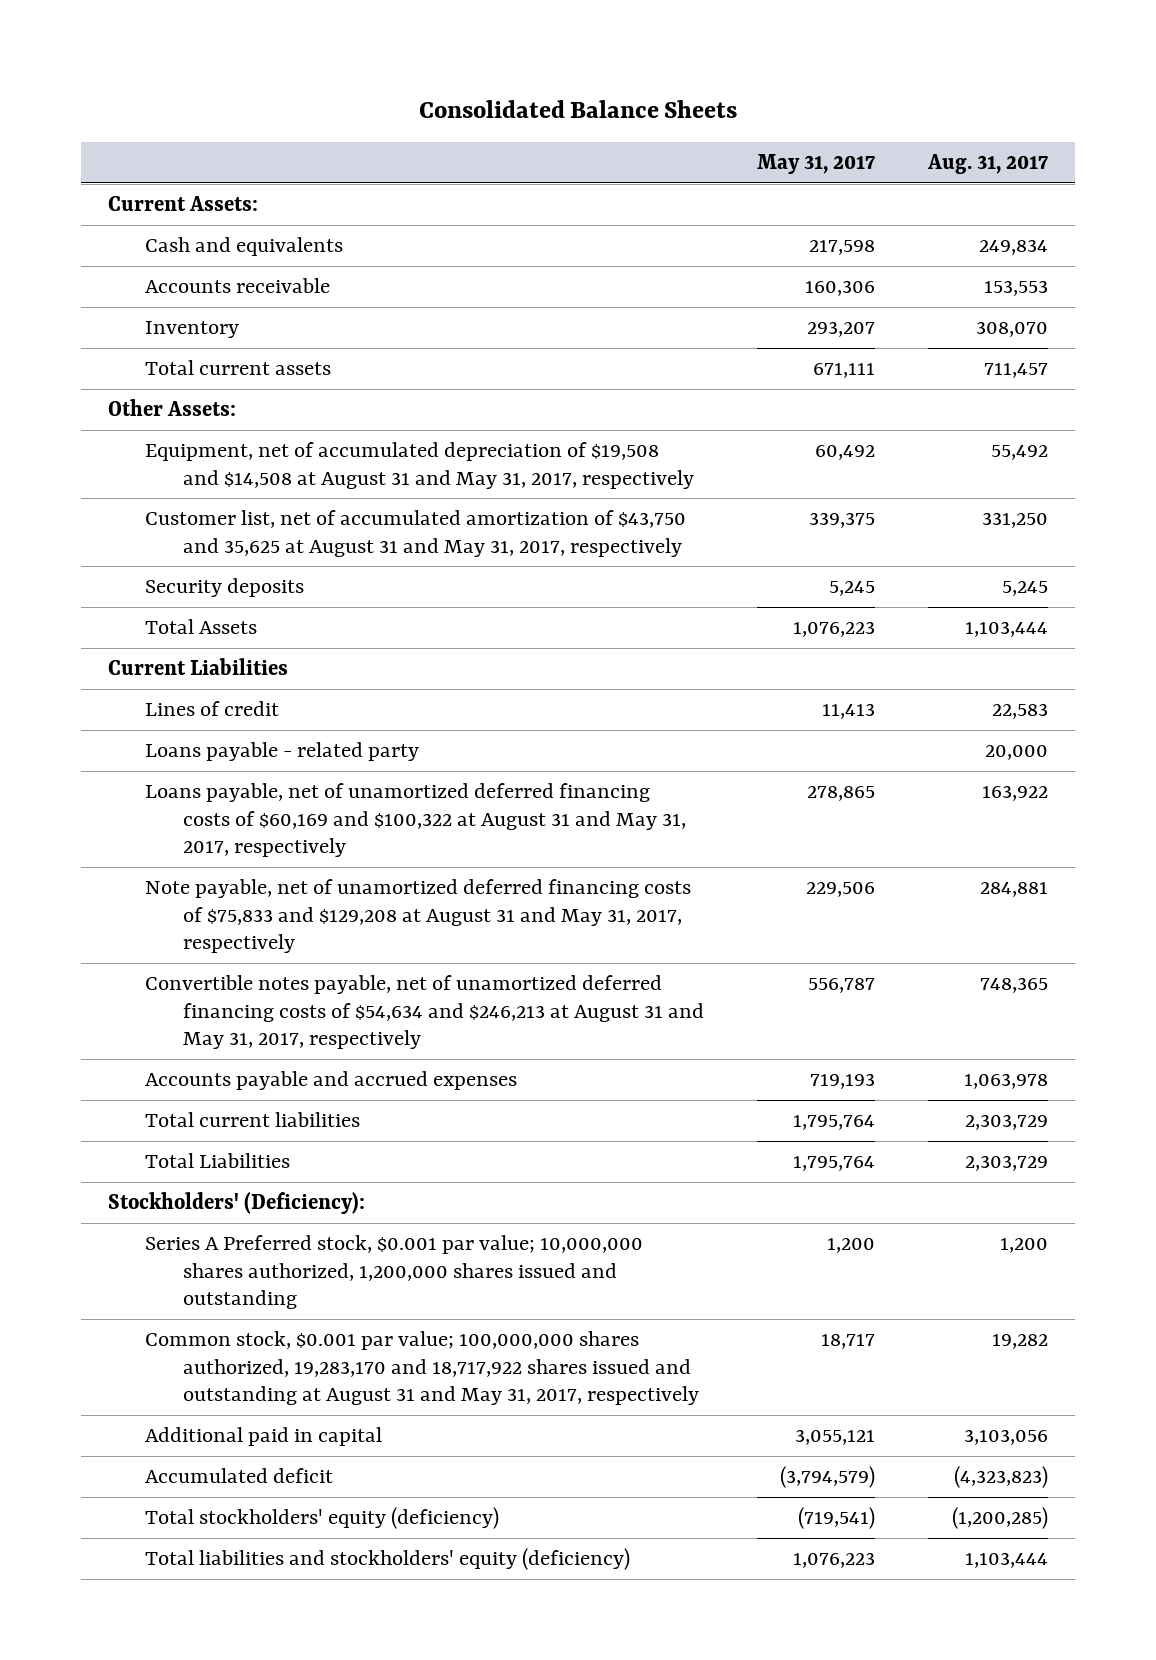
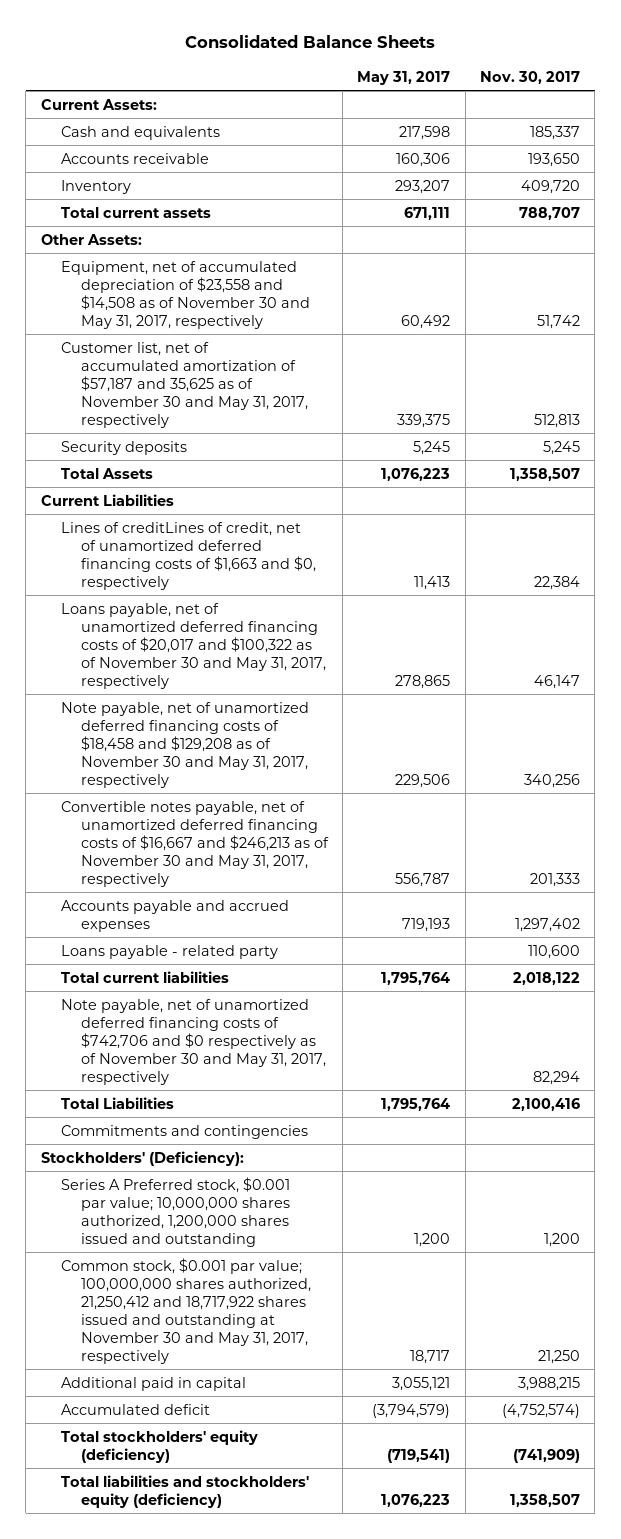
[927,154,1049,175] Aug. 31, 2017 -> none
none -> [479,70,580,84] Nov. 30, 2017
[145,442,695,489] Equipment, net of accumulated depreciation of $19,508 and $14,508 at August 31 and May 31, 2017, respectively -> [60,260,310,329] Equipment, net of accumulated depreciation of $23,558 and $14,508 as of November 30 and May 31, 2017, respectively
[145,510,687,557] Customer list, net of accumulated amortization of $43,750 and 35,625 at August 31 and May 31, 2017, respectively -> [60,341,308,428] Customer list, net of accumulated amortization of $57,187 and 35,625 as of November 30 and May 31, 2017, respectively
[145,701,280,717] Lines of credit -> [60,521,316,590] Lines of creditLines of credit, net of unamortized deferred financing costs of $1,663 and $0, respectively
[145,783,687,858] Loans payable, net of unamortized deferred financing costs of $60,169 and $100,322 at August 31 and May 31, 2017, respectively -> [60,602,326,689] Loans payable, net of unamortized deferred financing costs of $20,017 and $100,322 as of November 30 and May 31, 2017, respectively
[145,879,692,954] Note payable, net of unamortized deferred financing costs of $75,833 and $129,208 at August 31 and May 31, 2017, respectively -> [60,701,309,788] Note payable, net of unamortized deferred financing costs of $18,458 and $129,208 as of November 30 and May 31, 2017, respectively
[145,975,705,1050] Convertible notes payable, net of unamortized deferred financing costs of $54,634 and $246,213 at August 31 and May 31, 2017, respectively -> [60,800,329,887] Convertible notes payable, net of unamortized deferred financing costs of $16,667 and $246,213 as of November 30 and May 31, 2017, respectively
[145,742,420,762] Loans payable - related party -> [60,944,278,959] Loans payable - related party
none -> [60,998,326,1085] Note payable, net of unamortized deferred financing costs of $742,706 and $0 respectively as of November 30 and May 31, 2017, respectively
none -> [60,1124,308,1139] Commitments and contingencies
[145,1331,700,1406] Common stock, $0.001 par value; 100,000,000 shares authorized, 19,283,170 and 18,717,922 shares issued and outstanding at August 31 and May 31, 2017, respectively -> [60,1257,311,1364] Common stock, $0.001 par value; 100,000,000 shares authorized, 21,250,412 and 18,717,922 shares issued and outstanding at November 30 and May 31, 2017, respectively

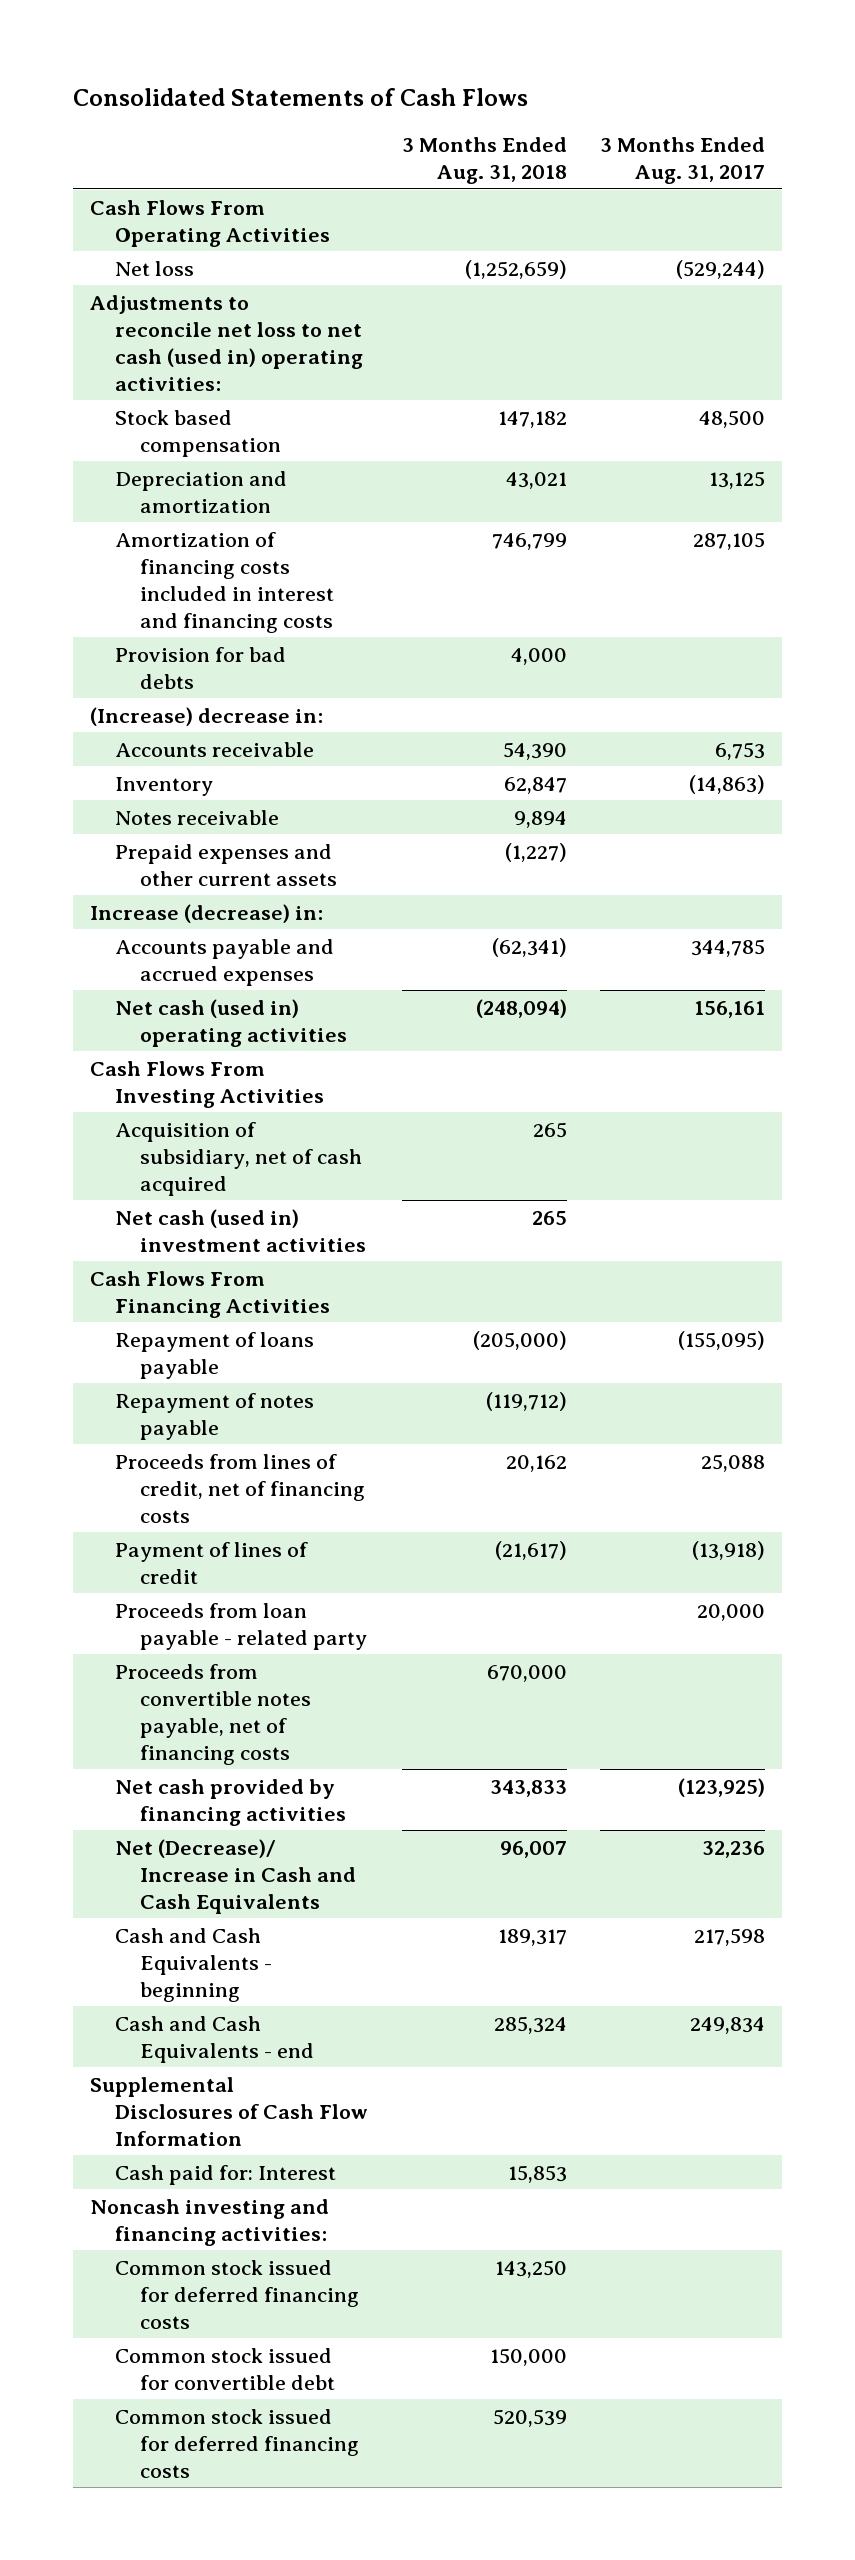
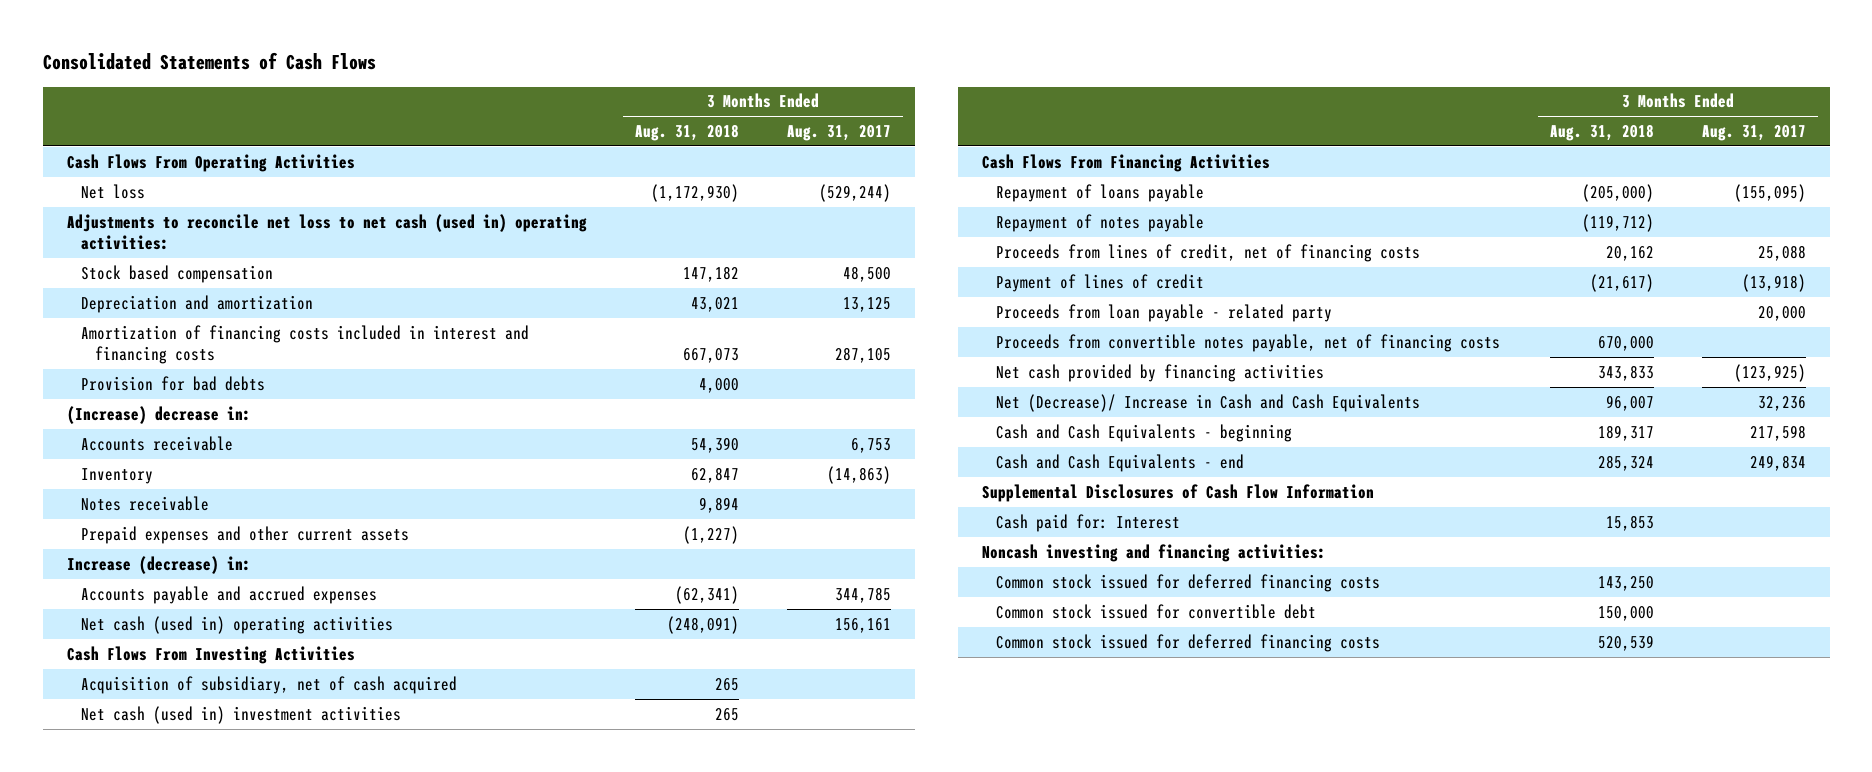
[464,259,567,279] (1,252,659) -> [650,183,739,202] (1,172,930)
[491,532,567,550] 746,799 -> [682,348,739,364] 667,073
[475,998,567,1018] (248,094) -> [666,615,739,634] (248,091)

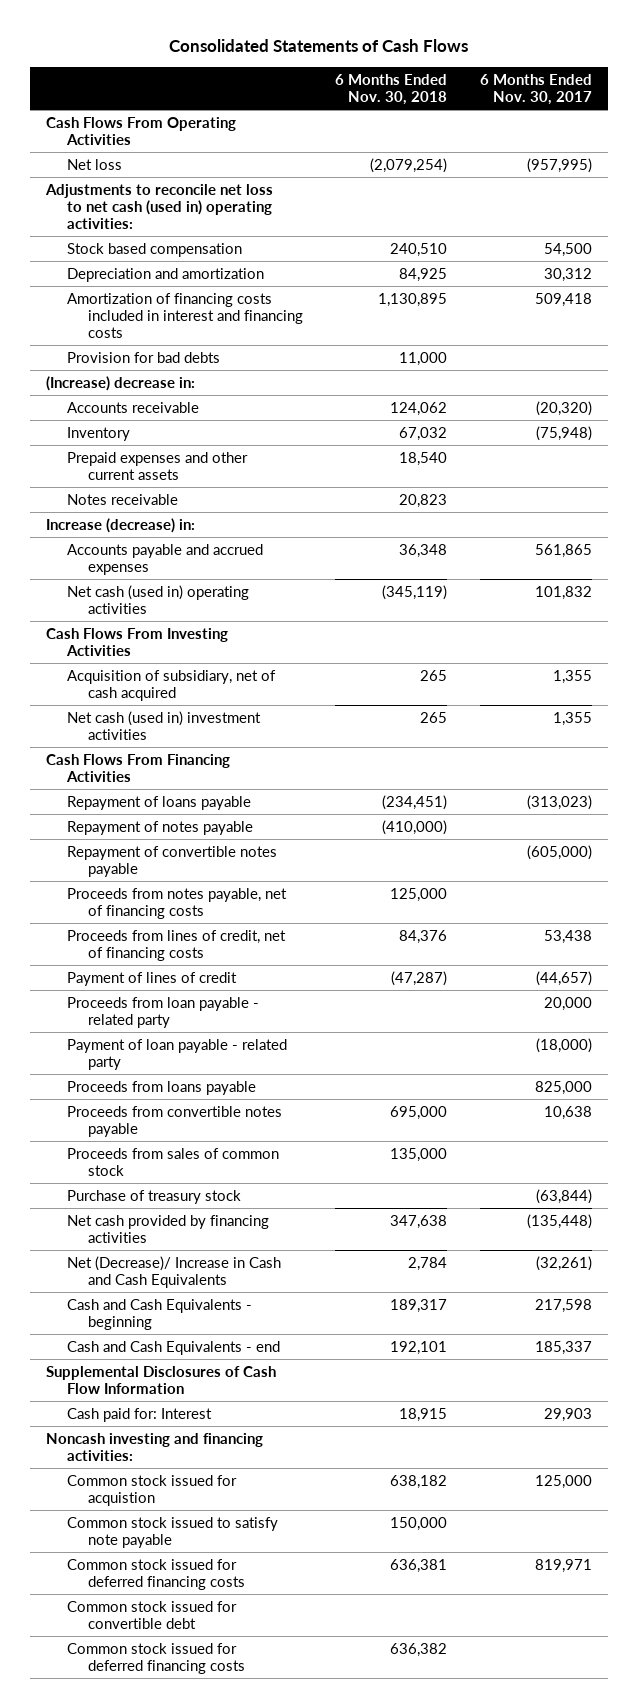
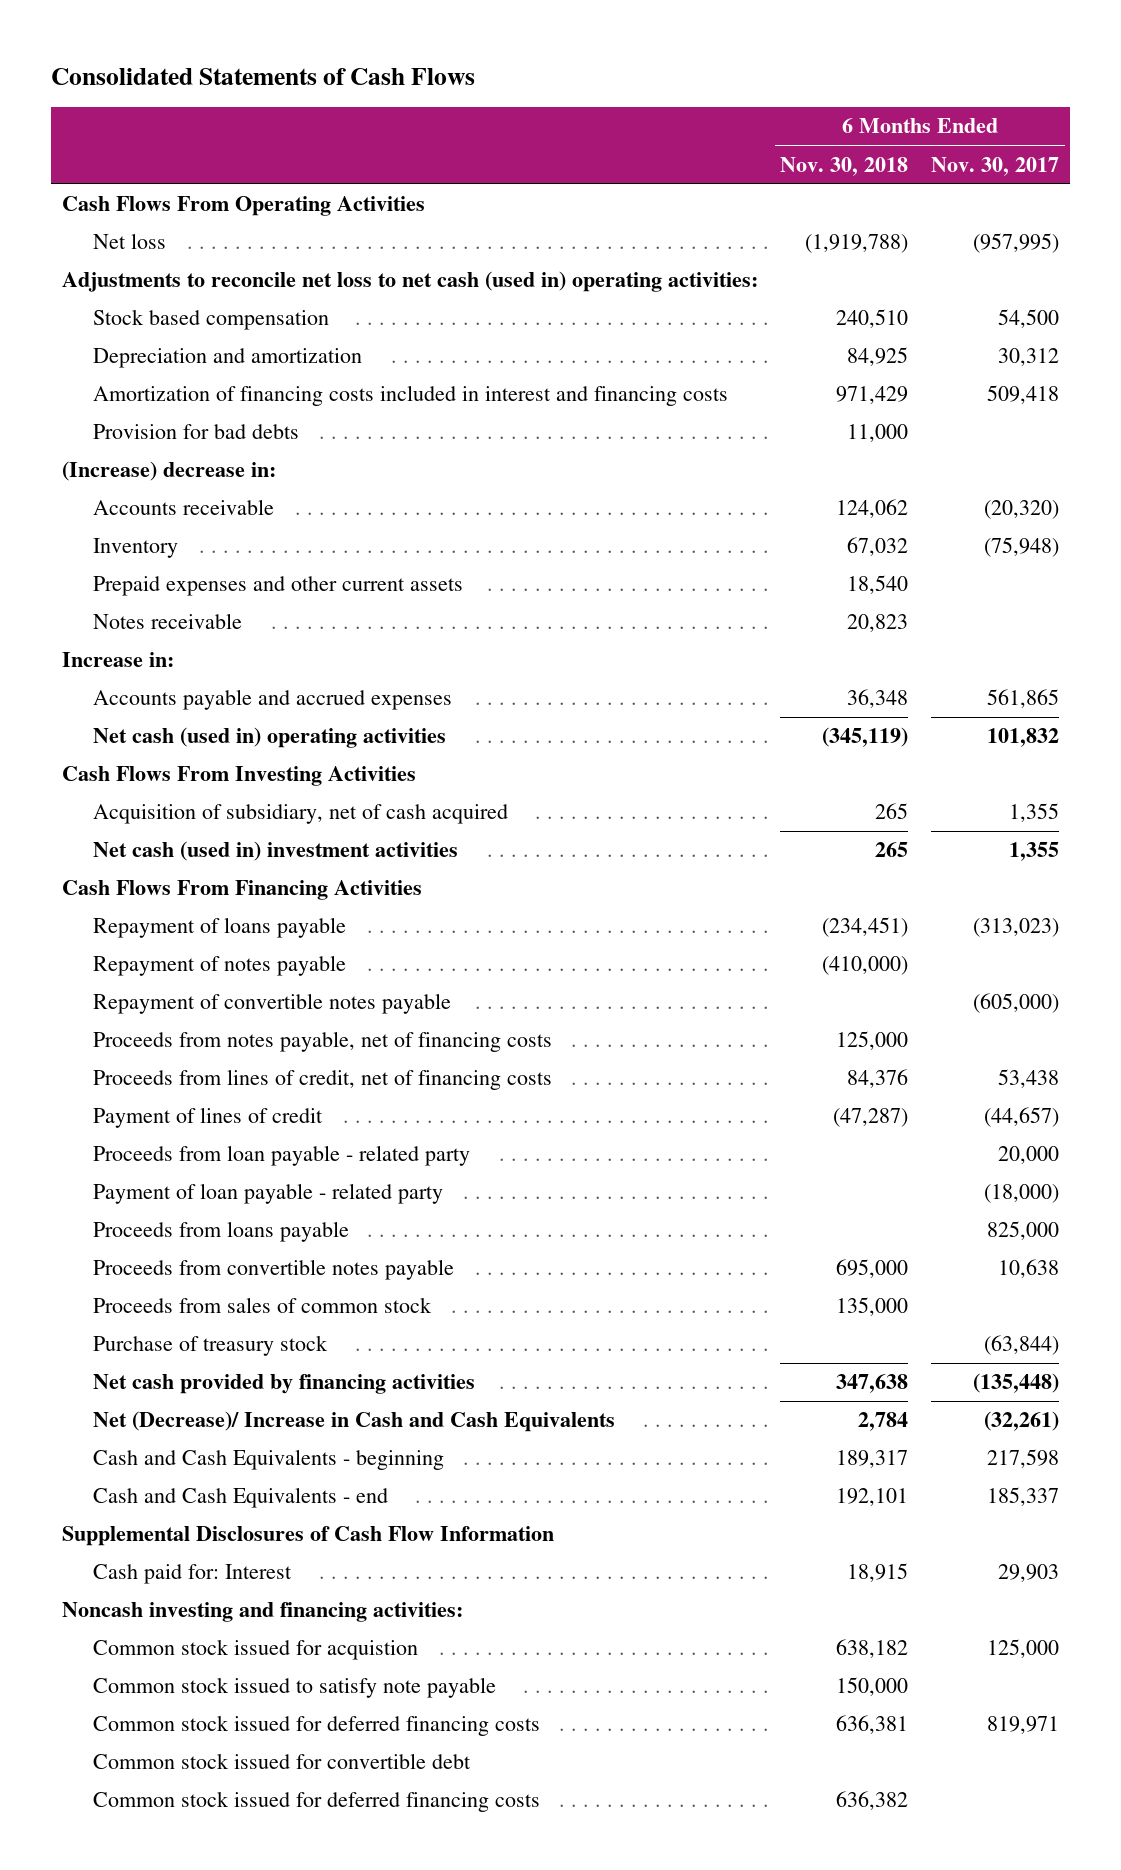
[370,157,448,173] (2,079,254) -> [805,234,909,254] (1,919,788)
[378,292,448,307] 1,130,895 -> [836,386,909,405] 971,429
[46,517,196,533] Increase (decrease) in: -> [61,652,174,668] Increase in:

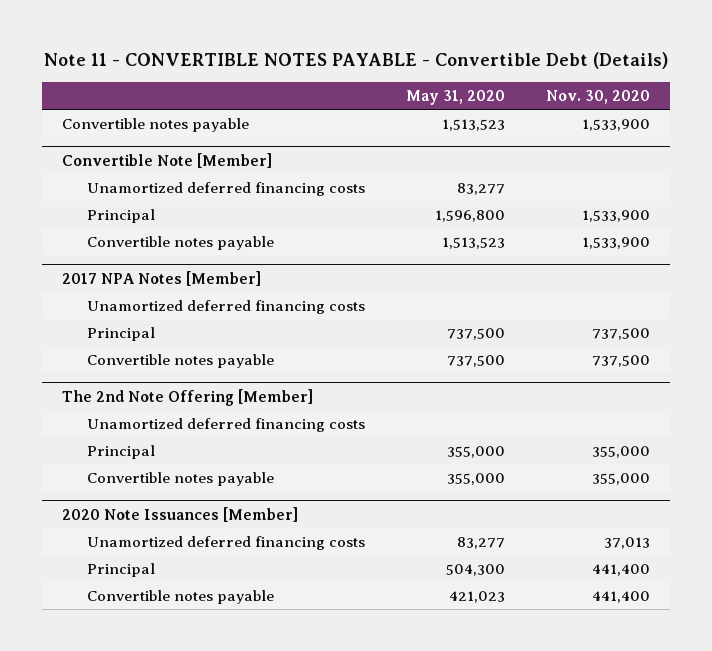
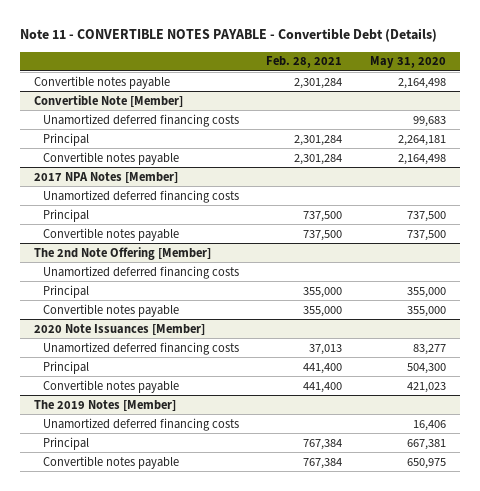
[545,89,650,104] Nov. 30, 2020 -> none
none -> [266,56,343,69] Feb. 28, 2021
[441,119,505,132] 1,513,523 -> [398,77,447,89] 2,164,498
[456,183,505,196] 83,277 -> [413,115,447,127] 99,683
[434,210,505,223] 1,596,800 -> [398,134,447,146] 2,264,181
[441,237,505,250] 1,513,523 -> [398,153,447,165] 2,164,498
none -> [34,399,177,411] The 2019 Notes [Member]
none -> [42,417,239,431] Unamortized deferred financing costs
none -> [42,436,89,450] Principal
none -> [42,455,179,469] Convertible notes payable

